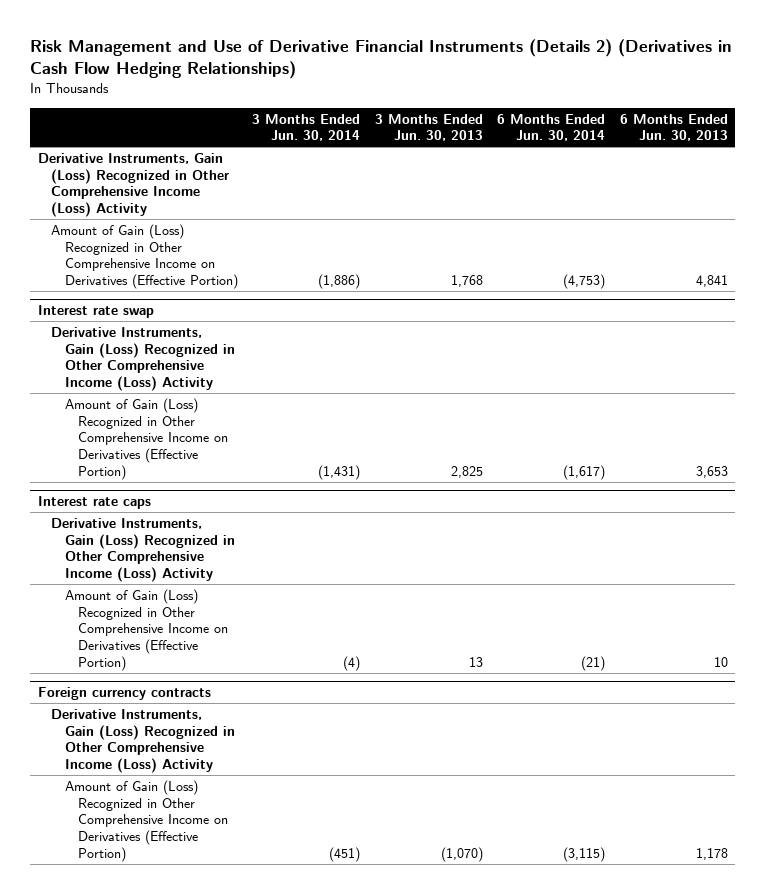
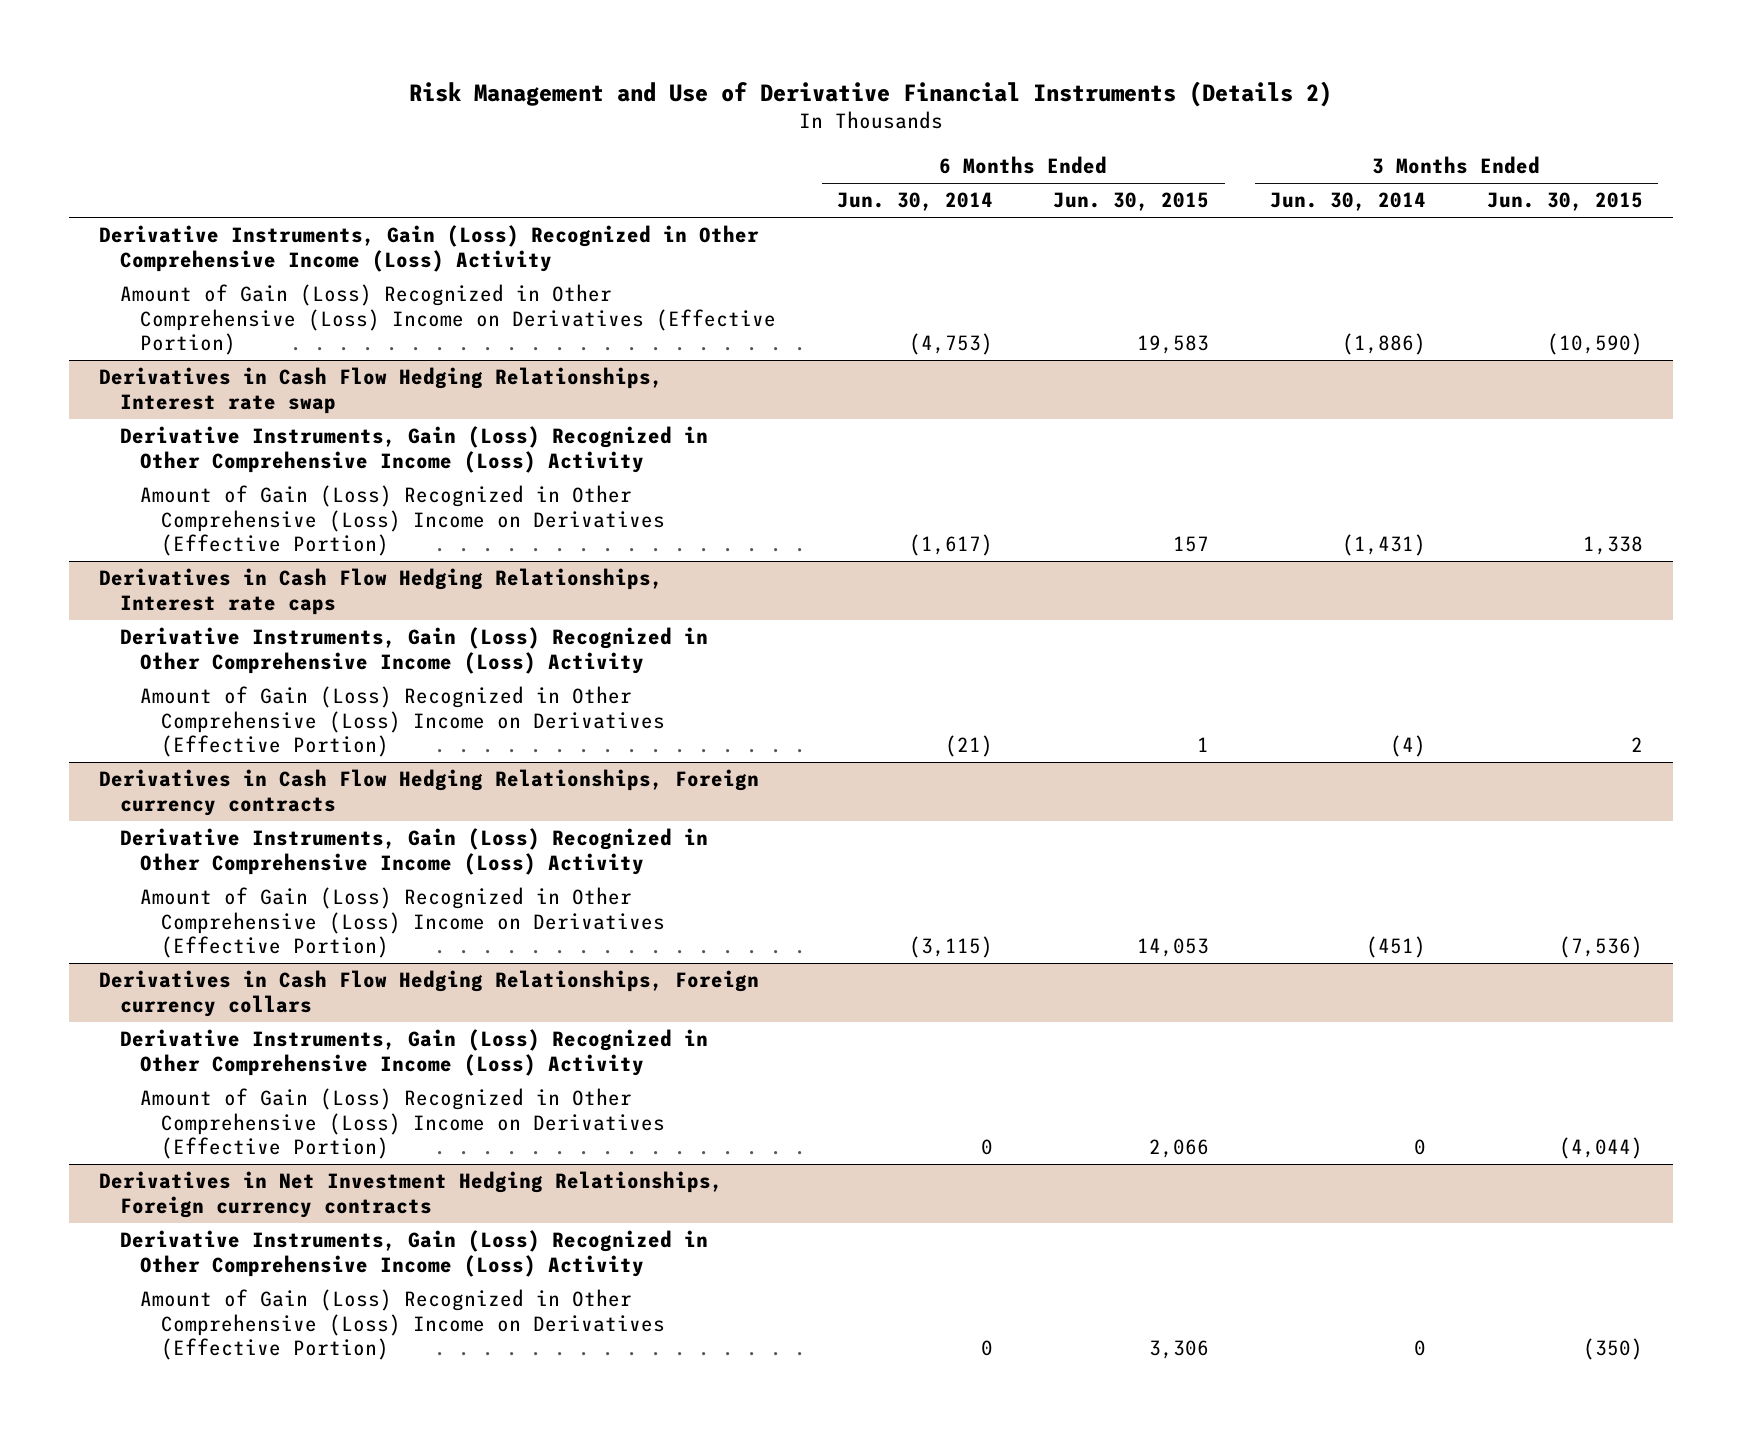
[30,39,733,80] Risk Management and Use of Derivative Financial Instruments (Details 2) (Derivatives in Cash Flow Hedging Relationships) -> [408,80,1332,107] Risk Management and Use of Derivative Financial Instruments (Details 2)
[374,113,483,142] 3 Months Ended Jun. 30, 2013 -> none
[619,113,728,142] 6 Months Ended Jun. 30, 2013 -> none
none -> [1053,192,1210,212] Jun. 30, 2015
none -> [1486,192,1643,212] Jun. 30, 2015
[37,305,154,319] Interest rate swap -> none
[51,224,238,289] Amount of Gain (Loss) Recognized in Other Comprehensive Income on Derivatives (Effective Portion) -> [119,284,777,356] Amount of Gain (Loss) Recognized in Other Comprehensive (Loss) Income on Derivatives (Effective Portion)
none -> [99,367,664,414] Derivatives in Cash Flow Hedging Relationships, Interest rate swap
[37,496,151,510] Interest rate caps -> none
[64,398,229,480] Amount of Gain (Loss) Recognized in Other Comprehensive Income on Derivatives (Effective Portion) -> [140,485,665,557] Amount of Gain (Loss) Recognized in Other Comprehensive (Loss) Income on Derivatives (Effective Portion)
none -> [99,568,664,615] Derivatives in Cash Flow Hedging Relationships, Interest rate caps
[37,687,211,701] Foreign currency contracts -> none
[64,589,229,671] Amount of Gain (Loss) Recognized in Other Comprehensive Income on Derivatives (Effective Portion) -> [140,686,665,758] Amount of Gain (Loss) Recognized in Other Comprehensive (Loss) Income on Derivatives (Effective Portion)
none -> [99,769,760,816] Derivatives in Cash Flow Hedging Relationships, Foreign currency contracts
[64,780,229,862] Amount of Gain (Loss) Recognized in Other Comprehensive Income on Derivatives (Effective Portion) -> [140,887,665,959] Amount of Gain (Loss) Recognized in Other Comprehensive (Loss) Income on Derivatives (Effective Portion)
none -> [99,970,760,1017] Derivatives in Cash Flow Hedging Relationships, Foreign currency collars
none -> [119,1029,708,1076] Derivative Instruments, Gain (Loss) Recognized in Other Comprehensive Income (Loss) Activity
none -> [140,1088,665,1160] Amount of Gain (Loss) Recognized in Other Comprehensive (Loss) Income on Derivatives (Effective Portion)
none -> [99,1171,724,1218] Derivatives in Net Investment Hedging Relationships, Foreign currency contracts
none -> [119,1230,708,1277] Derivative Instruments, Gain (Loss) Recognized in Other Comprehensive Income (Loss) Activity
none -> [140,1289,665,1361] Amount of Gain (Loss) Recognized in Other Comprehensive (Loss) Income on Derivatives (Effective Portion)

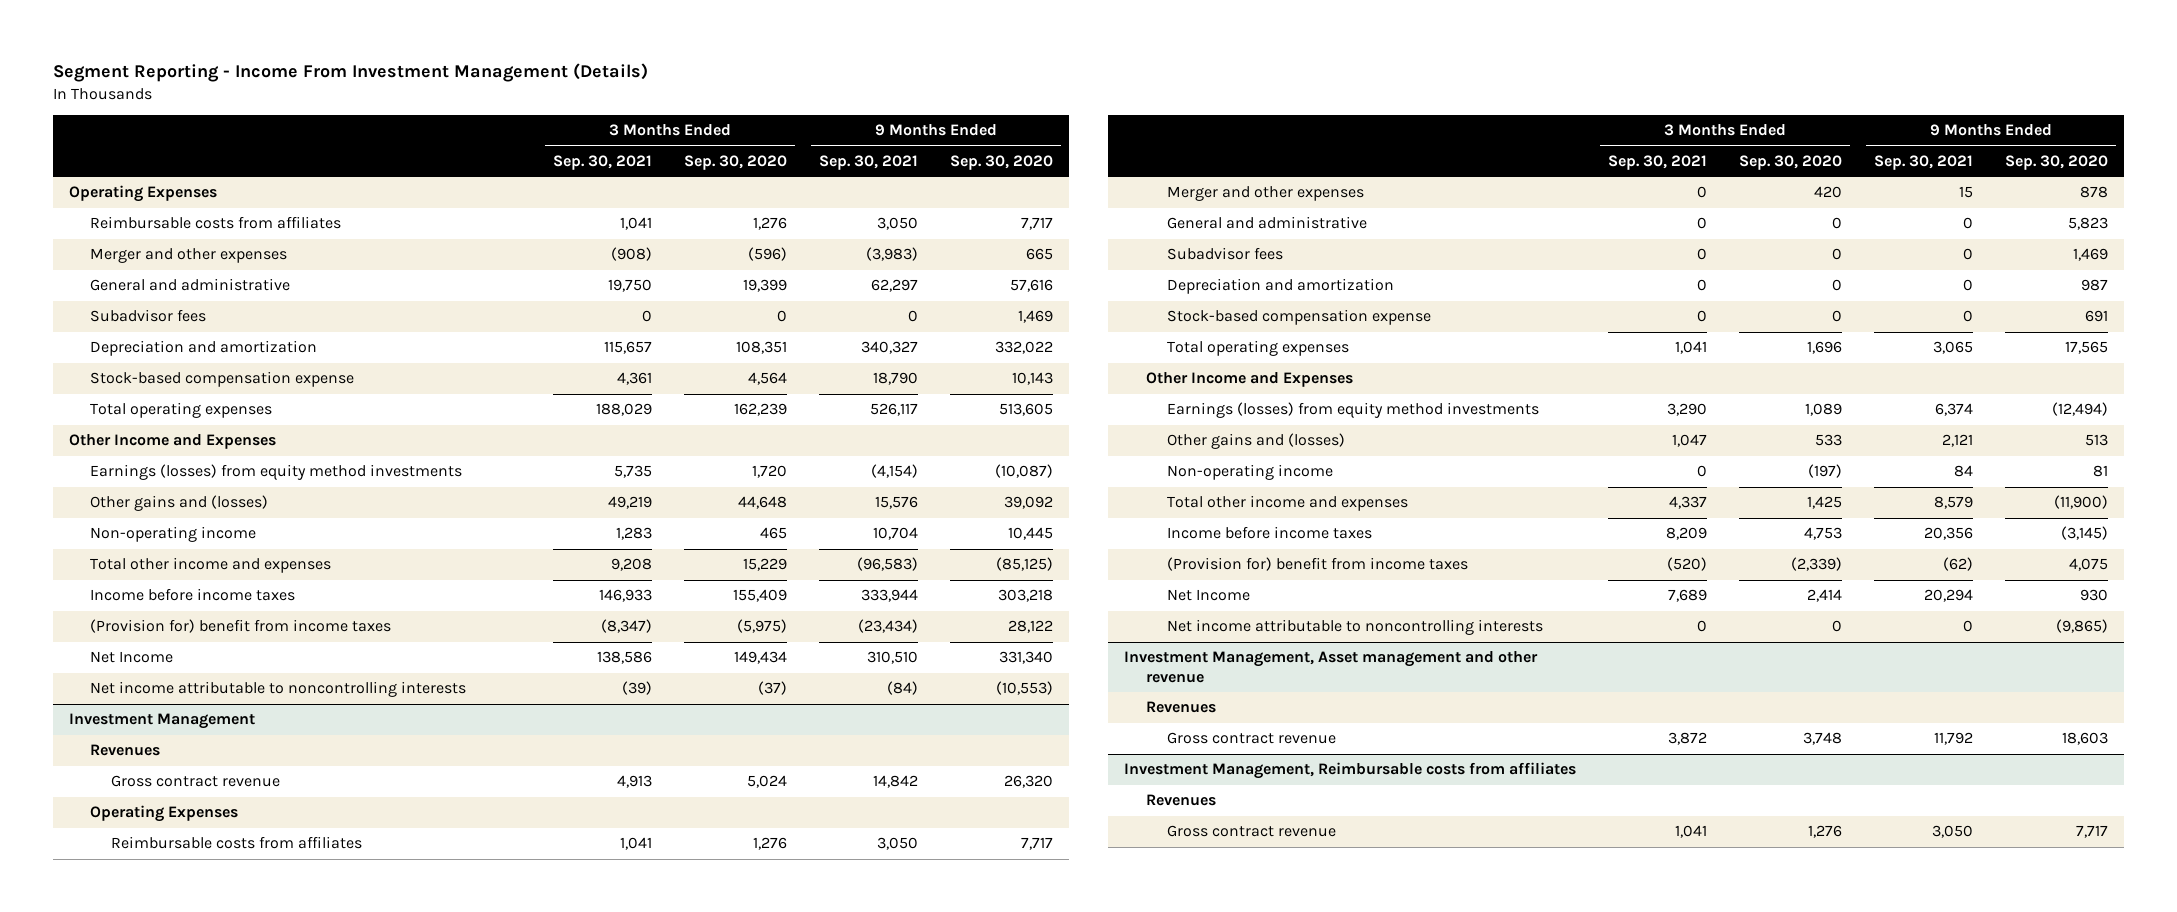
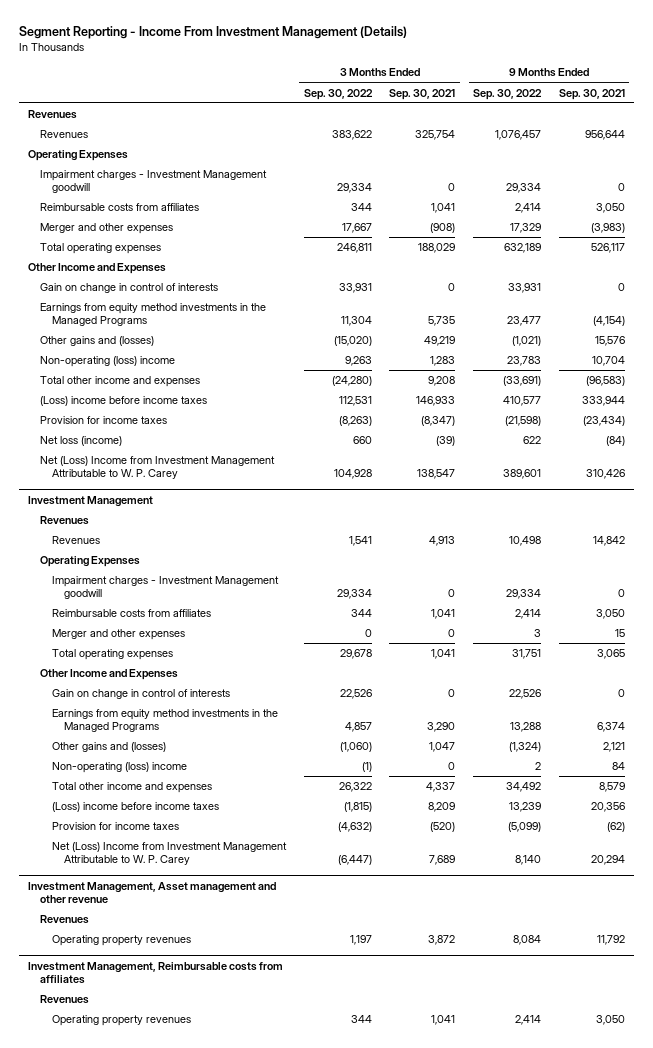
[683,154,787,170] Sep. 30, 2020 -> none
[949,154,1053,170] Sep. 30, 2020 -> none
none -> [303,88,373,100] Sep. 30, 2022
none -> [473,88,543,100] Sep. 30, 2022
none -> [27,110,77,120] Revenues
none -> [39,130,88,139] Revenues
none -> [39,170,267,194] Impairment charges - Investment Management goodwill
[90,278,291,292] General and administrative -> none
[90,309,207,323] Subadvisor fees -> none
[90,340,318,357] Depreciation and amortization -> none
[90,371,355,388] Stock-based compensation expense -> none
none -> [39,283,218,294] Gain on change in control of interests
[90,464,463,481] Earnings (losses) from equity method investments -> [39,303,266,327] Earnings from equity method investments in the Managed Programs
[90,526,257,543] Non-operating income -> [39,356,175,368] Non-operating (loss) income
[90,651,174,664] Net Income -> none
[90,588,296,602] Income before income taxes -> [39,396,207,407] (Loss) income before income taxes
[90,619,392,634] (Provision for) benefit from income taxes -> [39,416,167,425] Provision for income taxes
[90,681,467,698] Net income attributable to noncontrolling interests -> [39,436,122,447] Net loss (income)
none -> [39,456,275,480] Net (Loss) Income from Investment Management Attributable to W. P. Carey
[111,775,281,788] Gross contract revenue -> [51,536,100,545] Revenues
none -> [51,576,279,600] Impairment charges - Investment Management goodwill
[1167,216,1368,230] General and administrative -> none
[1167,247,1284,261] Subadvisor fees -> none
[1167,278,1395,295] Depreciation and amortization -> none
[1167,309,1432,326] Stock-based compensation expense -> none
none -> [51,689,230,700] Gain on change in control of interests
[1167,402,1540,419] Earnings (losses) from equity method investments -> [51,709,278,733] Earnings from equity method investments in the Managed Programs
[1167,464,1334,481] Non-operating income -> [51,762,187,774] Non-operating (loss) income
[1167,619,1544,636] Net income attributable to noncontrolling interests -> none
[1167,526,1373,540] Income before income taxes -> [51,802,219,813] (Loss) income before income taxes
[1167,557,1469,572] (Provision for) benefit from income taxes -> [51,822,179,831] Provision for income taxes
[1167,589,1251,602] Net Income -> [51,842,287,866] Net (Loss) Income from Investment Management Attributable to W. P. Carey
[1167,732,1337,745] Gross contract revenue -> [51,935,191,947] Operating property revenues
[1167,825,1337,838] Gross contract revenue -> [51,1015,191,1027] Operating property revenues

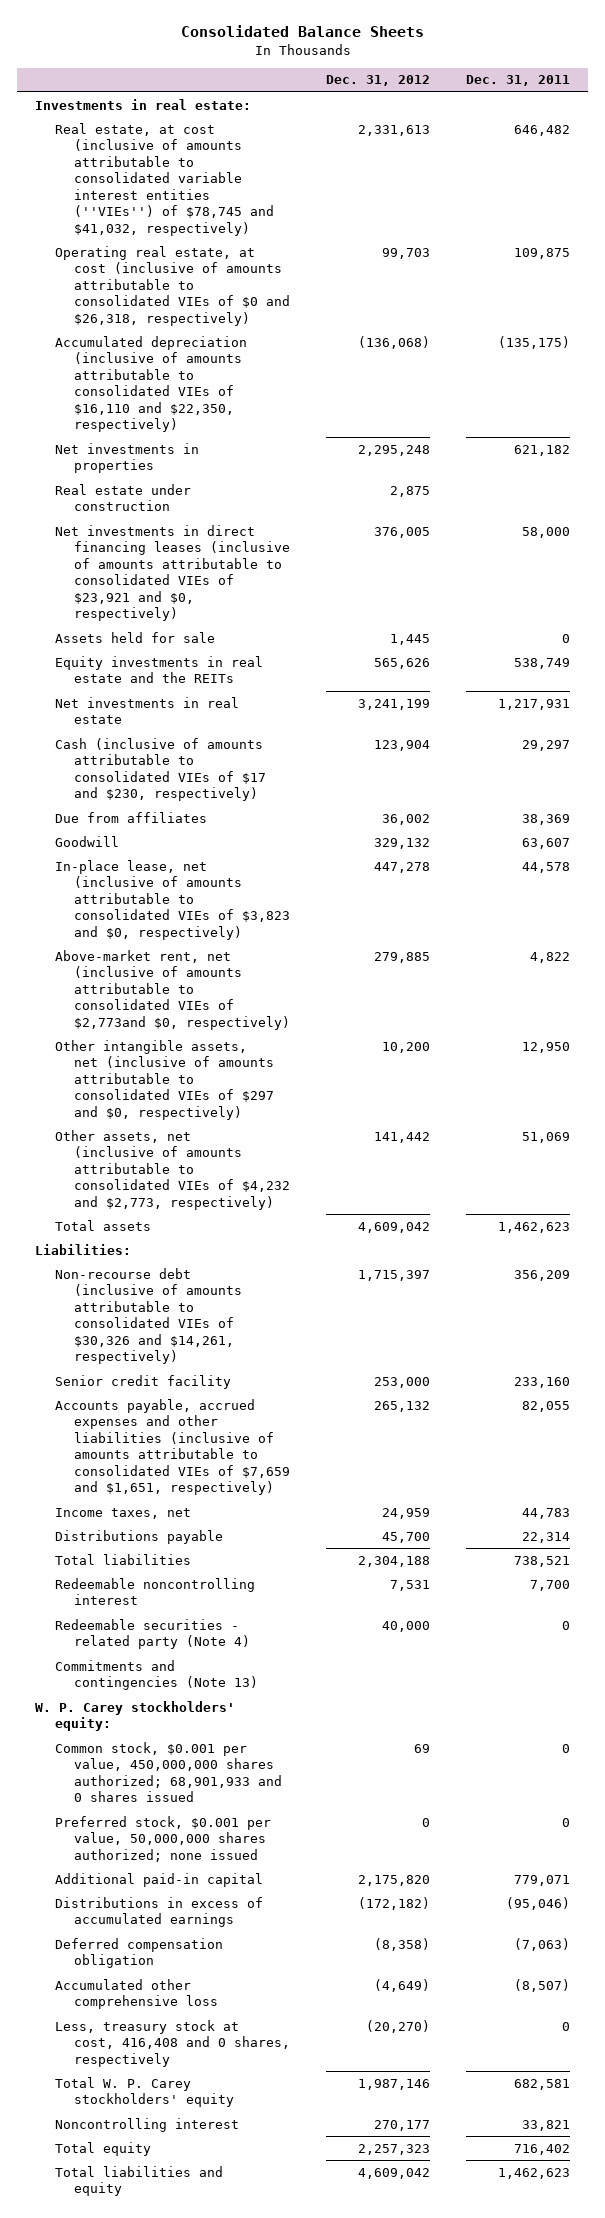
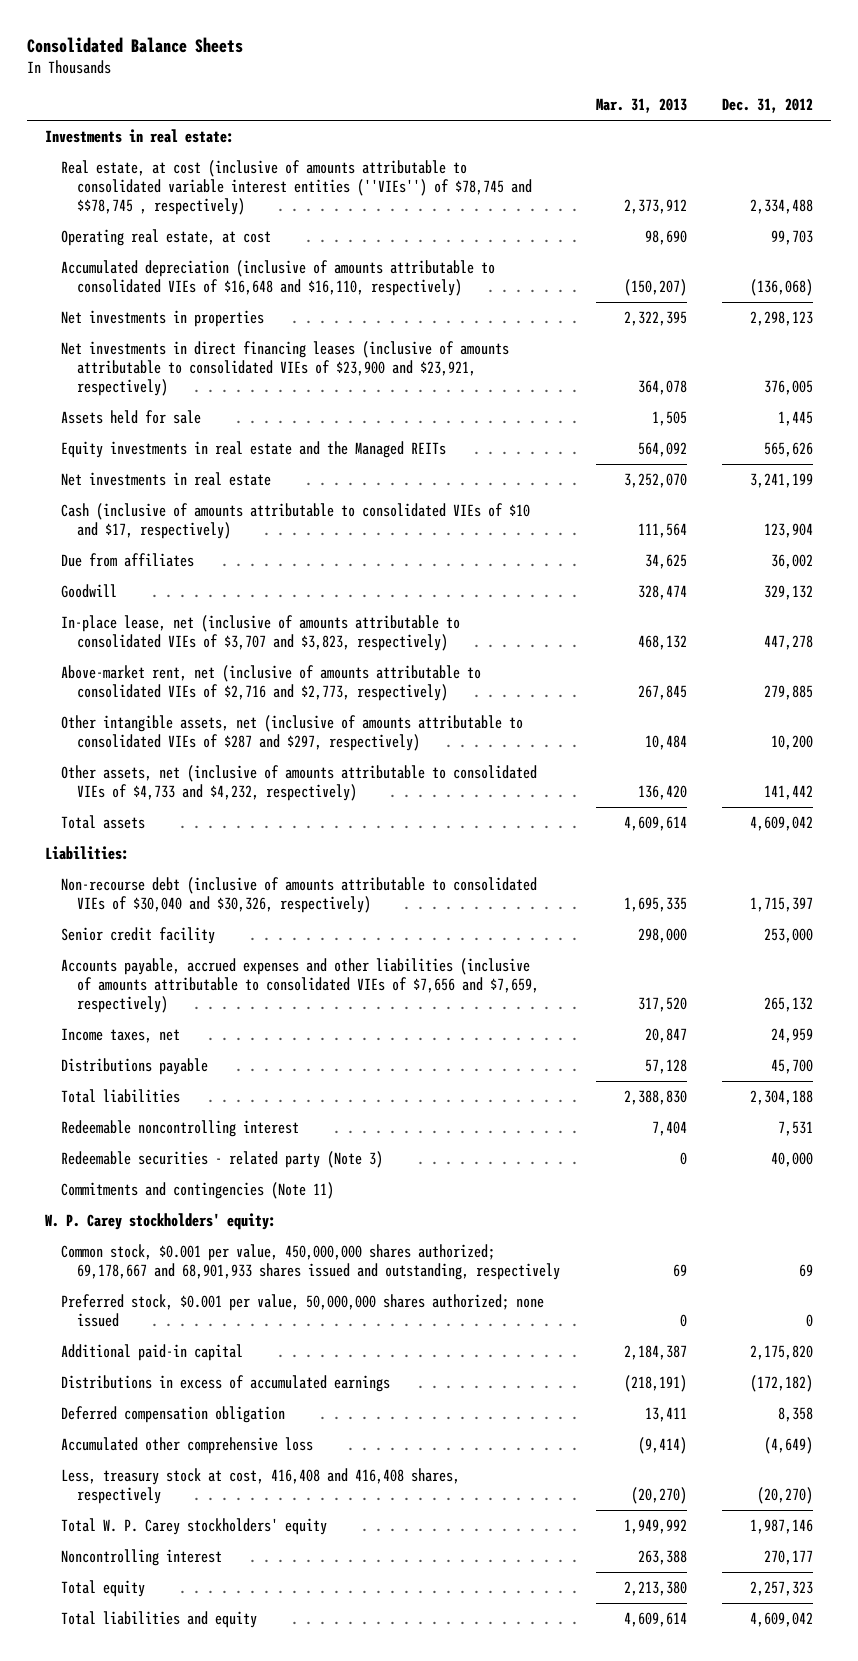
[465,75,570,87] Dec. 31, 2011 -> none
none -> [595,98,687,114] Mar. 31, 2013
[54,483,191,512] Real estate under construction -> none
[54,122,275,236] Real estate, at cost (inclusive of amounts attributable to consolidated variable interest entities (''VIEs'') of $78,745 and $41,032, respectively) -> [60,160,533,215] Real estate, at cost (inclusive of amounts attributable to consolidated variable interest entities (''VIEs'') of $78,745 and $$78,745 , respectively)
[358,124,431,136] 2,331,613 -> [750,198,814,214] 2,334,488
[54,245,291,326] Operating real estate, at cost (inclusive of amounts attributable to consolidated VIEs of $0 and $26,318, respectively) -> [60,229,271,247] Operating real estate, at cost
[54,335,247,433] Accumulated depreciation (inclusive of amounts attributable to consolidated VIEs of $16,110 and $22,350, respectively) -> [60,260,495,297] Accumulated depreciation (inclusive of amounts attributable to consolidated VIEs of $16,648 and $16,110, respectively)
[358,444,431,456] 2,295,248 -> [750,311,814,327] 2,298,123
[54,524,291,622] Net investments in direct financing leases (inclusive of amounts attributable to consolidated VIEs of $23,921 and $0, respectively) -> [60,341,509,396] Net investments in direct financing leases (inclusive of amounts attributable to consolidated VIEs of $23,900 and $23,921, respectively)
[54,655,263,684] Equity investments in real estate and the REITs -> [60,441,446,459] Equity investments in real estate and the Managed REITs
[54,737,267,802] Cash (inclusive of amounts attributable to consolidated VIEs of $17 and $230, respectively) -> [60,503,530,540] Cash (inclusive of amounts attributable to consolidated VIEs of $10 and $17, respectively)
[54,859,291,940] In-place lease, net (inclusive of amounts attributable to consolidated VIEs of $3,823 and $0, respectively) -> [60,615,460,652] In-place lease, net (inclusive of amounts attributable to consolidated VIEs of $3,707 and $3,823, respectively)
[54,949,291,1030] Above-market rent, net (inclusive of amounts attributable to consolidated VIEs of $2,773and $0, respectively) -> [60,665,481,702] Above-market rent, net (inclusive of amounts attributable to consolidated VIEs of $2,716 and $2,773, respectively)
[54,1039,275,1120] Other intangible assets, net (inclusive of amounts attributable to consolidated VIEs of $297 and $0, respectively) -> [60,715,523,752] Other intangible assets, net (inclusive of amounts attributable to consolidated VIEs of $287 and $297, respectively)
[54,1129,291,1210] Other assets, net (inclusive of amounts attributable to consolidated VIEs of $4,232 and $2,773, respectively) -> [60,765,537,802] Other assets, net (inclusive of amounts attributable to consolidated VIEs of $4,733 and $4,232, respectively)
[54,1267,243,1365] Non-recourse debt (inclusive of amounts attributable to consolidated VIEs of $30,326 and $14,261, respectively) -> [60,877,537,914] Non-recourse debt (inclusive of amounts attributable to consolidated VIEs of $30,040 and $30,326, respectively)
[54,1398,291,1496] Accounts payable, accrued expenses and other liabilities (inclusive of amounts attributable to consolidated VIEs of $7,659 and $1,651, respectively) -> [60,958,540,1013] Accounts payable, accrued expenses and other liabilities (inclusive of amounts attributable to consolidated VIEs of $7,656 and $7,659, respectively)
[54,1618,251,1650] Redeemable securities - related party (Note 4) -> [60,1151,383,1169] Redeemable securities - related party (Note 3)
[54,1659,259,1691] Commitments and contingencies (Note 13) -> [60,1182,334,1200] Commitments and contingencies (Note 11)
[54,1741,283,1803] Common stock, $0.001 per value, 450,000,000 shares authorized; 68,901,933 and 0 shares issued -> [60,1244,561,1281] Common stock, $0.001 per value, 450,000,000 shares authorized; 69,178,667 and 68,901,933 shares issued and outstanding, respectively
[374,1937,431,1951] (8,358) -> [778,1407,814,1423] 8,358
[54,2019,291,2067] Less, treasury stock at cost, 416,408 and 0 shares, respectively -> [60,1468,460,1505] Less, treasury stock at cost, 416,408 and 416,408 shares, respectively

